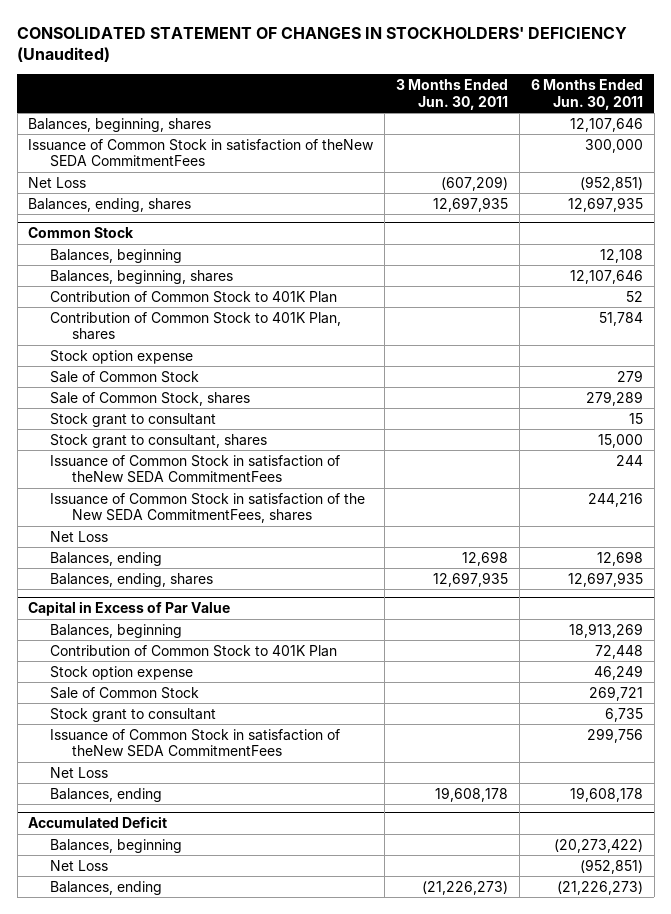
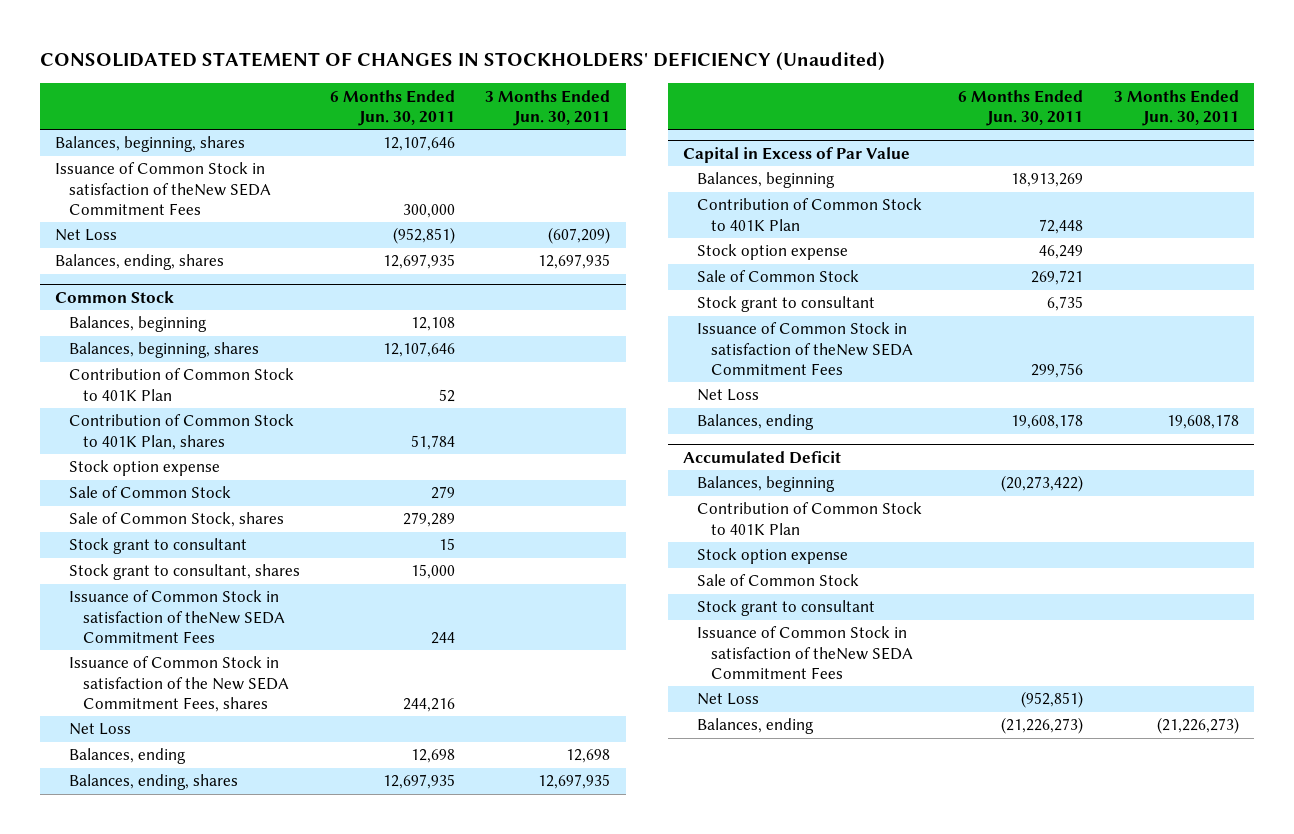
[28,138,374,168] Issuance of Common Stock in satisfaction of theNew SEDA CommitmentFees -> [54,162,271,216] Issuance of Common Stock in satisfaction of theNew SEDA Commitment Fees
[50,454,341,484] Issuance of Common Stock in satisfaction of theNew SEDA CommitmentFees -> [68,590,285,644] Issuance of Common Stock in satisfaction of theNew SEDA Commitment Fees
[50,492,366,524] Issuance of Common Stock in satisfaction of the New SEDA CommitmentFees, shares -> [68,656,289,713] Issuance of Common Stock in satisfaction of the New SEDA Commitment Fees, shares
[50,728,341,758] Issuance of Common Stock in satisfaction of theNew SEDA CommitmentFees -> [697,322,913,376] Issuance of Common Stock in satisfaction of theNew SEDA Commitment Fees
none -> [697,502,923,535] Contribution of Common Stock to 401K Plan
none -> [697,548,849,565] Stock option expense
none -> [697,574,860,587] Sale of Common Stock
none -> [697,600,876,617] Stock grant to consultant
none -> [697,626,913,680] Issuance of Common Stock in satisfaction of theNew SEDA Commitment Fees

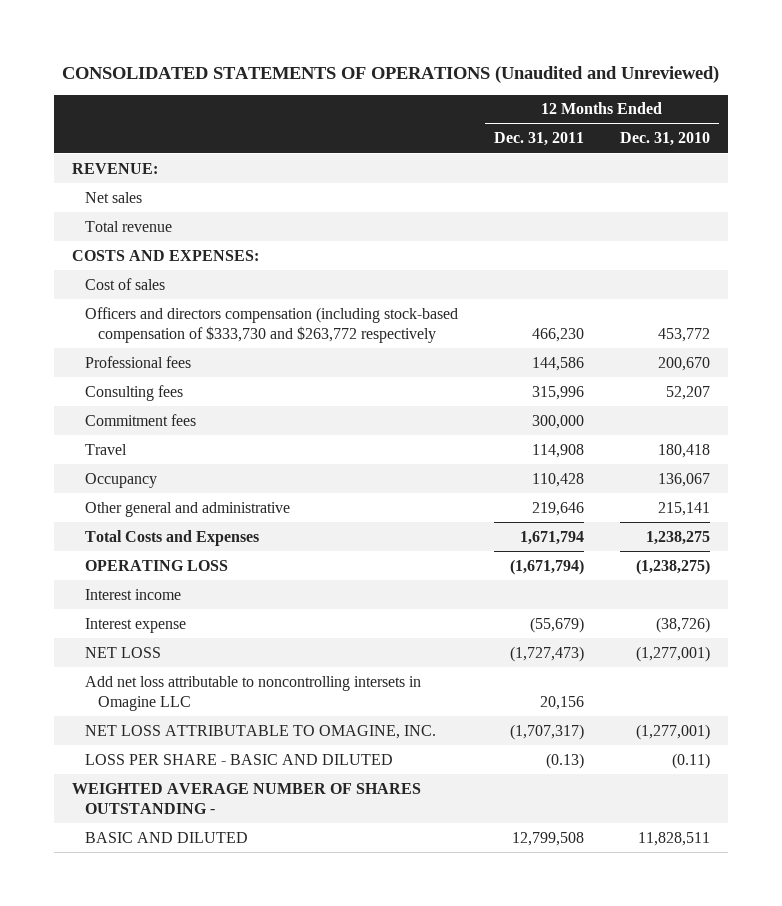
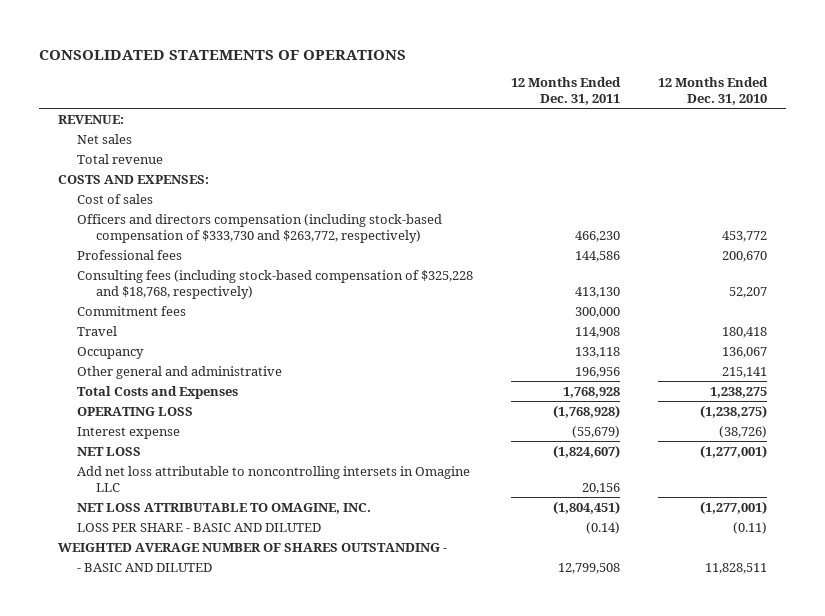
[62,65,720,83] CONSOLIDATED STATEMENTS OF OPERATIONS (Unaudited and Unreviewed) -> [39,49,407,60] CONSOLIDATED STATEMENTS OF OPERATIONS
[85,306,459,344] Officers and directors compensation (including stock-based compensation of $333,730 and $263,772 respectively -> [76,213,442,243] Officers and directors compensation (including stock-based compensation of $333,730 and $263,772, respectively)
[85,384,184,401] Consulting fees -> none
none -> [76,269,473,299] Consulting fees (including stock-based compensation of $325,228 and $18,768, respectively)
[85,588,182,600] Interest income -> none
[532,472,585,487] 110,428 -> [574,346,620,358] 133,118
[532,501,585,516] 219,646 -> [574,366,620,378] 196,956
[520,530,585,545] 1,671,794 -> [562,386,620,398] 1,768,928
[510,558,585,575] (1,671,794) -> [552,404,620,418] (1,768,928)
[510,645,585,662] (1,727,473) -> [552,444,620,458] (1,824,607)
[510,723,585,740] (1,707,317) -> [552,500,620,514] (1,804,451)
[546,752,585,769] (0.13) -> [585,521,620,534] (0.14)
[85,831,249,843] BASIC AND DILUTED -> [76,562,212,572] - BASIC AND DILUTED

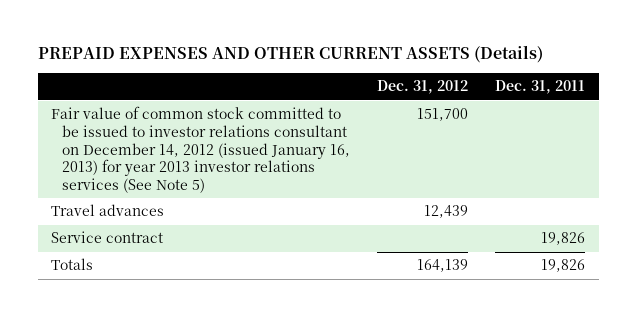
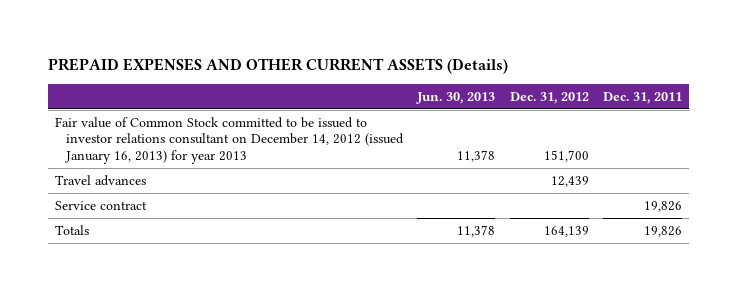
none -> [416,91,496,104] Jun. 30, 2013
[51,106,350,194] Fair value of common stock committed to be issued to investor relations consultant on December 14, 2012 (issued January 16, 2013) for year 2013 investor relations services (See Note 5) -> [55,117,405,164] Fair value of Common Stock committed to be issued to investor relations consultant on December 14, 2012 (issued January 16, 2013) for year 2013

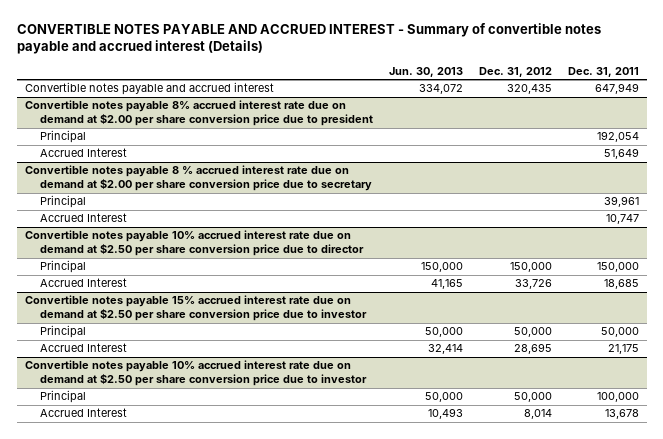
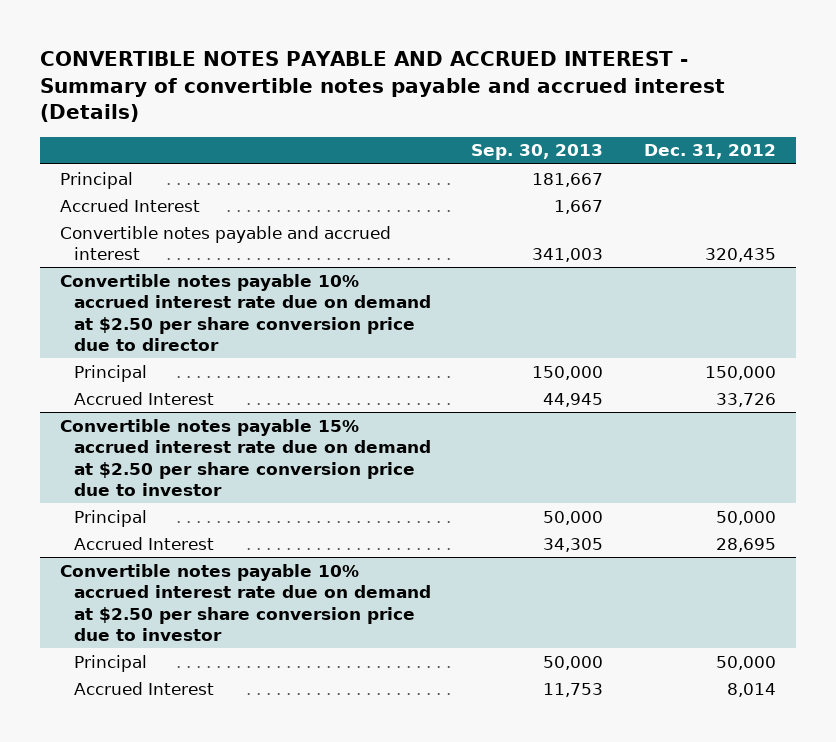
[388,66,463,77] Jun. 30, 2013 -> none
[567,66,639,77] Dec. 31, 2011 -> none
none -> [471,144,604,161] Sep. 30, 2013
[24,100,373,127] Convertible notes payable 8% accrued interest rate due on demand at $2.00 per share conversion price due to president -> none
[24,165,372,192] Convertible notes payable 8 % accrued interest rate due on demand at $2.00 per share conversion price due to secretary -> none
[39,195,86,209] Principal -> none
[39,213,127,223] Accrued Interest -> none
[24,82,274,96] Convertible notes payable and accrued interest -> [59,225,391,261] Convertible notes payable and accrued interest

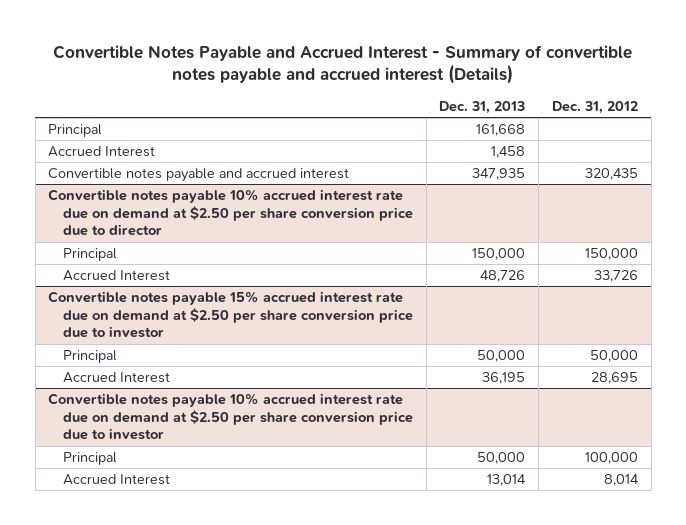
[39,51,725,123] CONVERTIBLE NOTES PAYABLE AND ACCRUED INTEREST - Summary of convertible notes payable and accrued interest (Details) -> [53,44,633,85] Convertible Notes Payable and Accrued Interest - Summary of convertible notes payable and accrued interest (Details)
[471,144,604,161] Sep. 30, 2013 -> none
none -> [439,101,526,115] Dec. 31, 2013
[715,655,776,670] 50,000 -> [584,452,638,465] 100,000

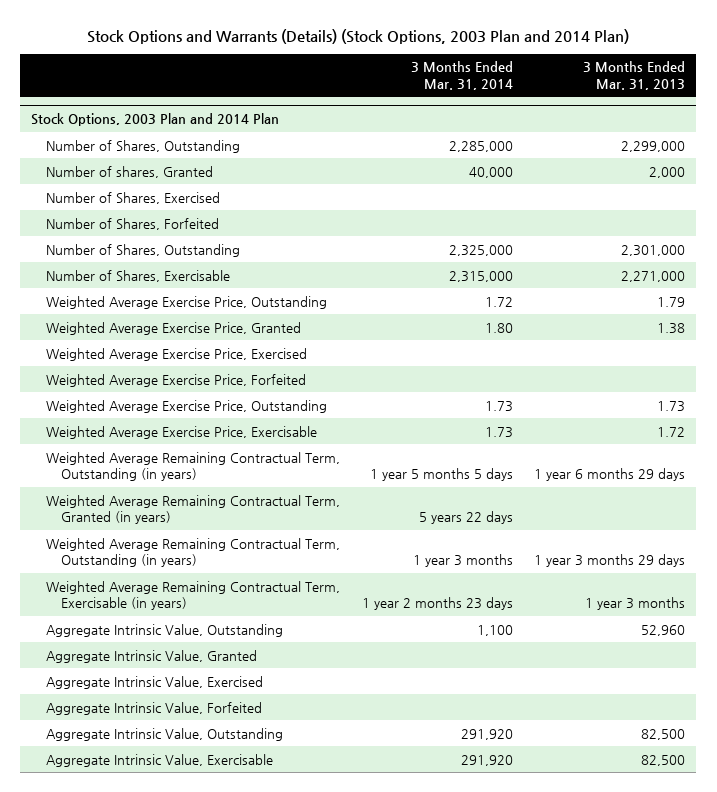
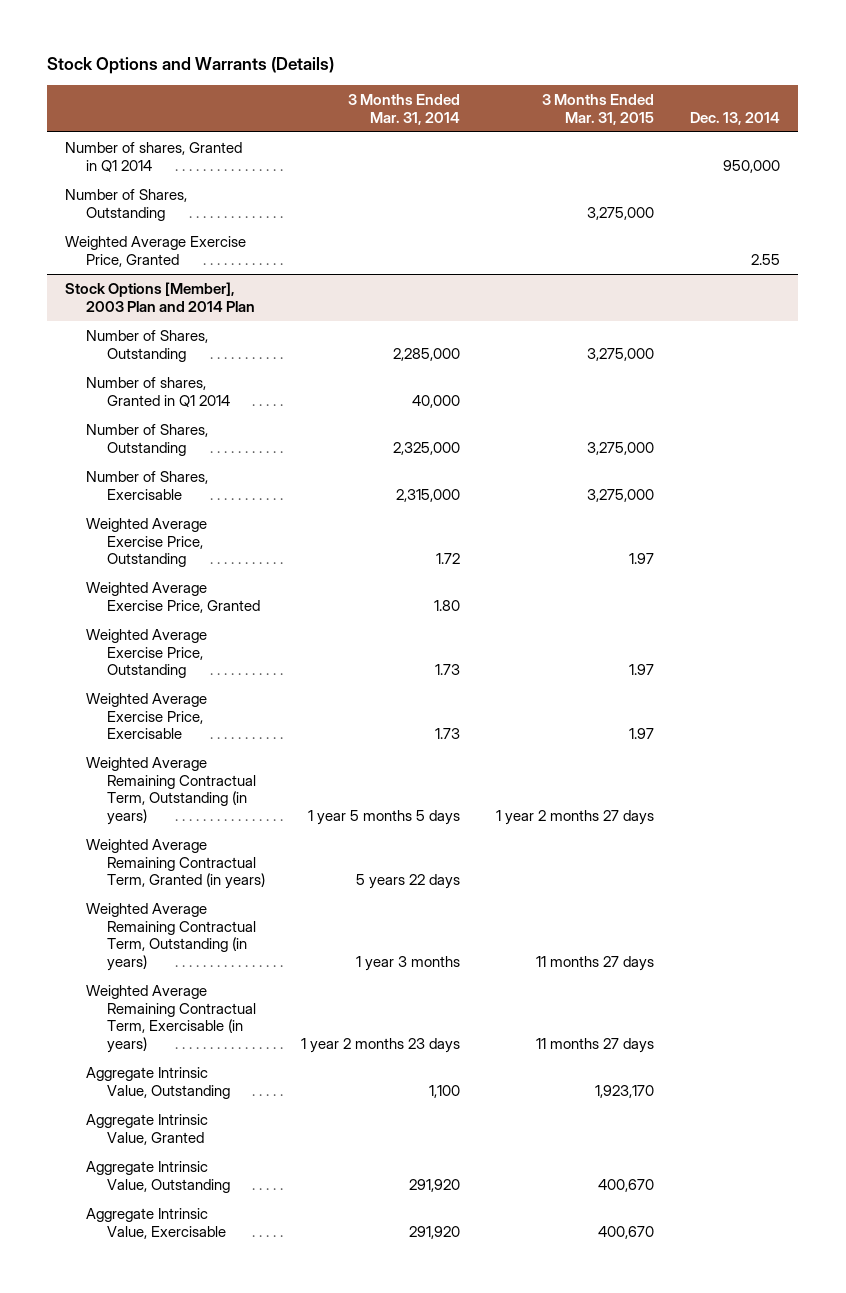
[87,28,630,44] Stock Options and Warrants (Details) (Stock Options, 2003 Plan and 2014 Plan) -> [47,57,335,75] Stock Options and Warrants (Details)
[583,61,686,90] 3 Months Ended Mar. 31, 2013 -> none
none -> [542,93,655,125] 3 Months Ended Mar. 31, 2015
none -> [690,111,781,125] Dec. 13, 2014
none -> [65,141,243,172] Number of shares, Granted in Q1 2014
none -> [65,188,188,221] Number of Shares, Outstanding
none -> [65,235,247,267] Weighted Average Exercise Price, Granted
[31,112,280,126] Stock Options, 2003 Plan and 2014 Plan -> [65,281,256,312] Stock Options [Member], 2003 Plan and 2014 Plan
[45,191,220,204] Number of Shares, Exercised -> none
[45,217,219,230] Number of Shares, Forfeited -> none
[45,165,213,178] Number of shares, Granted -> [86,376,231,407] Number of shares, Granted in Q1 2014
[45,347,307,361] Weighted Average Exercise Price, Exercised -> none
[45,373,306,387] Weighted Average Exercise Price, Forfeited -> none
[45,675,263,689] Aggregate Intrinsic Value, Exercised -> none
[45,701,262,715] Aggregate Intrinsic Value, Forfeited -> none

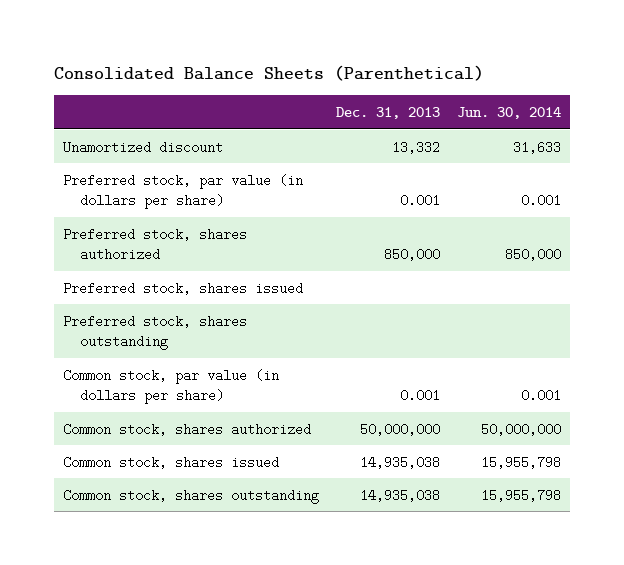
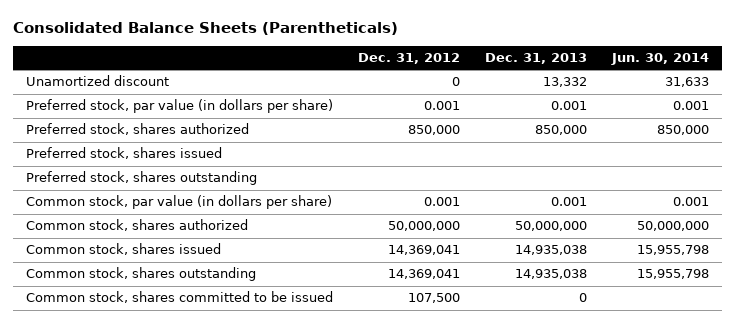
[54,65,485,82] Consolidated Balance Sheets (Parenthetical) -> [13,21,399,35] Consolidated Balance Sheets (Parentheticals)
none -> [358,52,461,64] Dec. 31, 2012
none -> [25,291,333,304] Common stock, shares committed to be issued

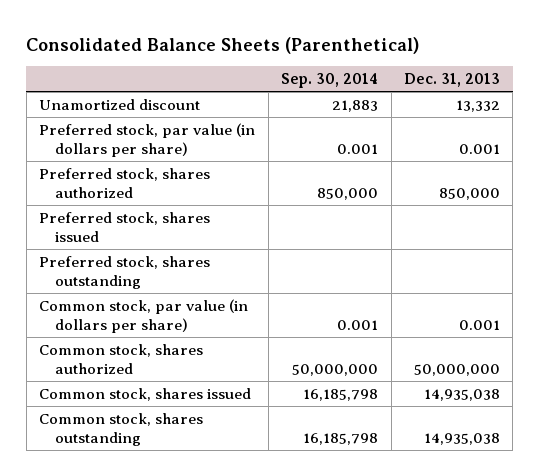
[13,21,399,35] Consolidated Balance Sheets (Parentheticals) -> [26,36,420,54] Consolidated Balance Sheets (Parenthetical)
[358,52,461,64] Dec. 31, 2012 -> none
[611,52,710,65] Jun. 30, 2014 -> none
none -> [281,72,379,88] Sep. 30, 2014
[25,291,333,304] Common stock, shares committed to be issued -> none

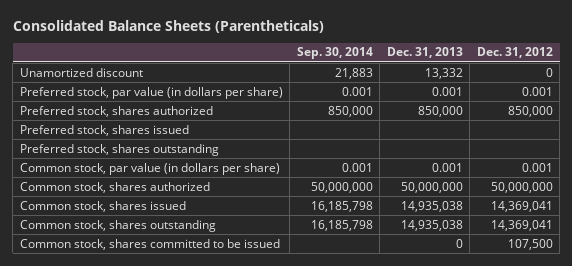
[26,36,420,54] Consolidated Balance Sheets (Parenthetical) -> [12,19,324,33] Consolidated Balance Sheets (Parentheticals)
none -> [476,47,553,59] Dec. 31, 2012
none -> [19,238,280,250] Common stock, shares committed to be issued

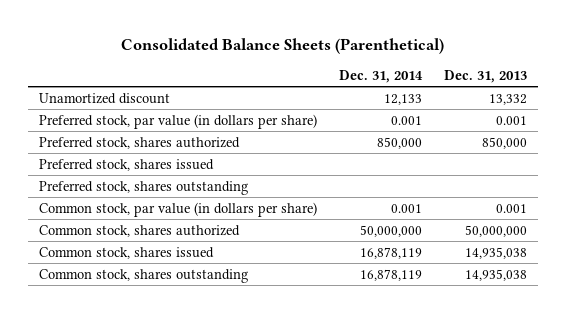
[12,19,324,33] Consolidated Balance Sheets (Parentheticals) -> [120,38,444,55] Consolidated Balance Sheets (Parenthetical)
[296,47,373,60] Sep. 30, 2014 -> none
[476,47,553,59] Dec. 31, 2012 -> none
none -> [338,70,423,84] Dec. 31, 2014
[19,238,280,250] Common stock, shares committed to be issued -> none

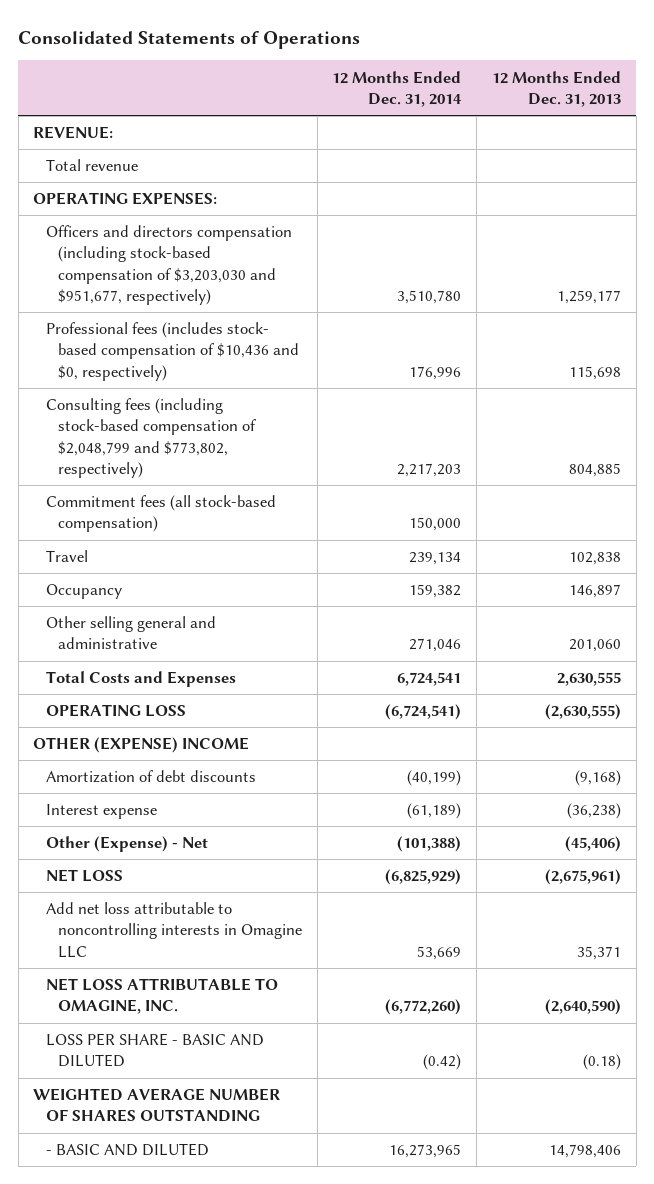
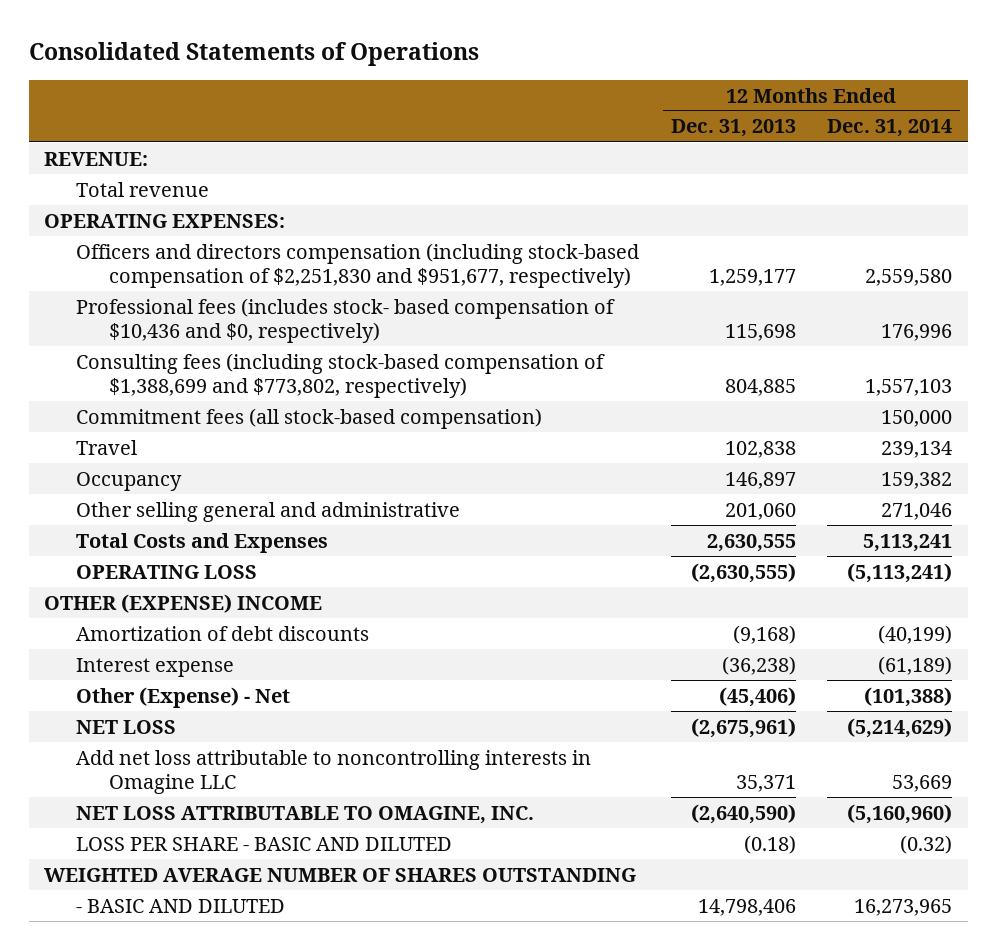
[45,225,292,305] Officers and directors compensation (including stock-based compensation of $3,203,030 and $951,677, respectively) -> [76,242,640,288] Officers and directors compensation (including stock-based compensation of $2,251,830 and $951,677, respectively)
[397,289,462,304] 3,510,780 -> [864,268,952,286] 2,559,580
[45,398,257,478] Consulting fees (including stock-based compensation of $2,048,799 and $773,802, respectively) -> [76,352,606,398] Consulting fees (including stock-based compensation of $1,388,699 and $773,802, respectively)
[397,462,462,477] 2,217,203 -> [864,378,952,396] 1,557,103
[397,672,462,687] 6,724,541 -> [862,533,952,552] 5,113,241
[385,704,462,721] (6,724,541) -> [846,562,952,583] (5,113,241)
[385,869,462,886] (6,825,929) -> [846,717,952,738] (5,214,629)
[385,999,462,1016] (6,772,260) -> [846,803,952,824] (5,160,960)
[423,1054,462,1071] (0.42) -> [899,834,952,854] (0.32)

